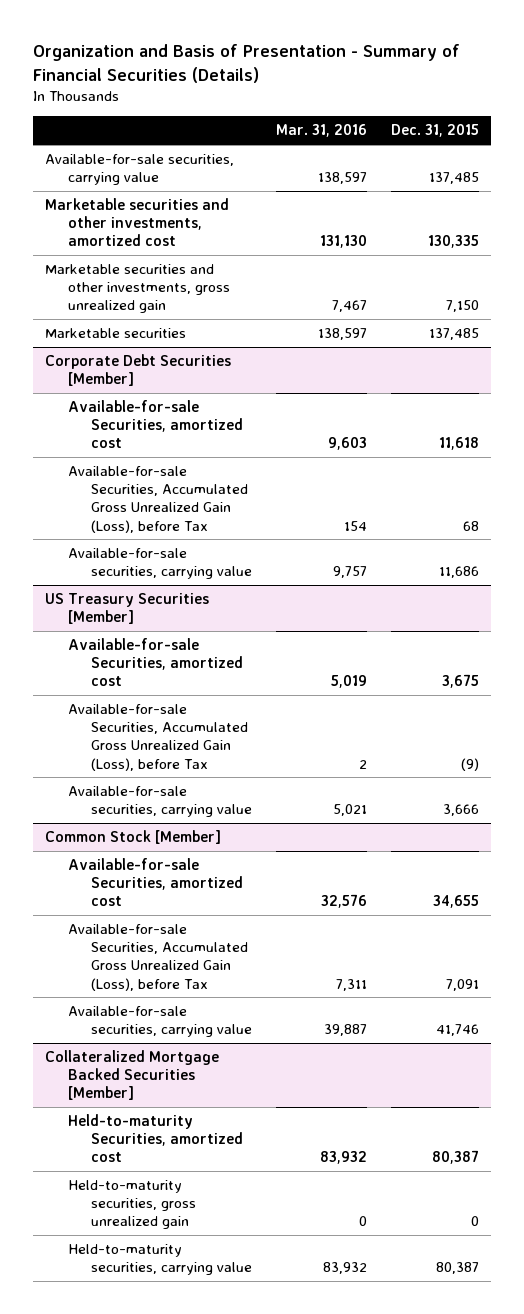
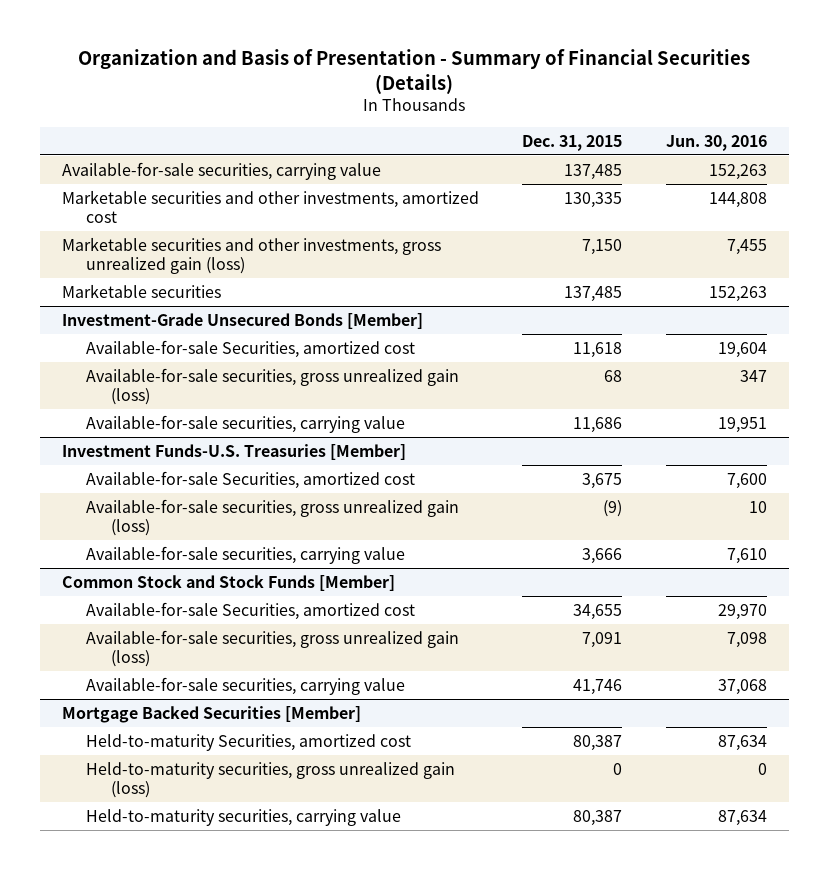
[275,124,367,138] Mar. 31, 2016 -> none
none -> [665,134,767,151] Jun. 30, 2016
[45,264,231,314] Marketable securities and other investments, gross unrealized gain -> [61,236,441,274] Marketable securities and other investments, gross unrealized gain (loss)
[45,354,232,387] Corporate Debt Securities [Member] -> [61,312,423,329] Investment-Grade Unsecured Bonds [Member]
[68,466,248,533] Available-for-sale Securities, Accumulated Gross Unrealized Gain (Loss), before Tax -> [86,367,460,405] Available-for-sale securities, gross unrealized gain (loss)
[45,593,210,625] US Treasury Securities [Member] -> [61,443,406,460] Investment Funds-U.S. Treasuries [Member]
[68,704,248,771] Available-for-sale Securities, Accumulated Gross Unrealized Gain (Loss), before Tax -> [86,498,460,536] Available-for-sale securities, gross unrealized gain (loss)
[45,830,222,845] Common Stock [Member] -> [61,574,395,591] Common Stock and Stock Funds [Member]
[68,924,248,991] Available-for-sale Securities, Accumulated Gross Unrealized Gain (Loss), before Tax -> [86,629,460,667] Available-for-sale securities, gross unrealized gain (loss)
[45,1050,220,1101] Collateralized Mortgage Backed Securities [Member] -> [61,705,361,723] Mortgage Backed Securities [Member]
[68,1180,196,1230] Held-to-maturity securities, gross unrealized gain -> [86,761,456,798] Held-to-maturity securities, gross unrealized gain (loss)

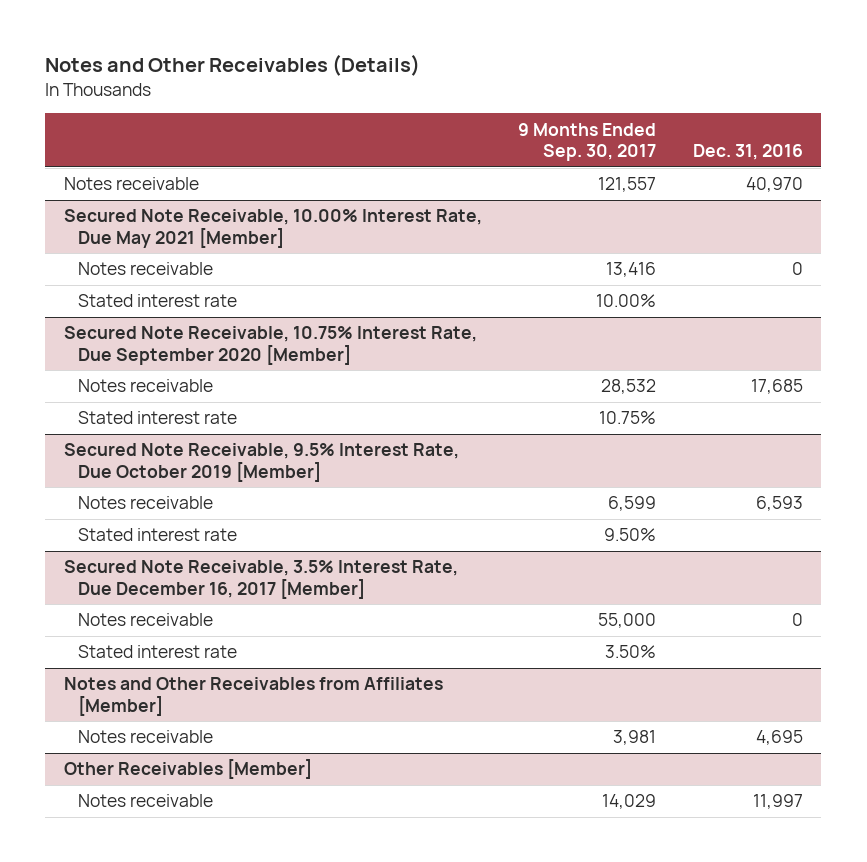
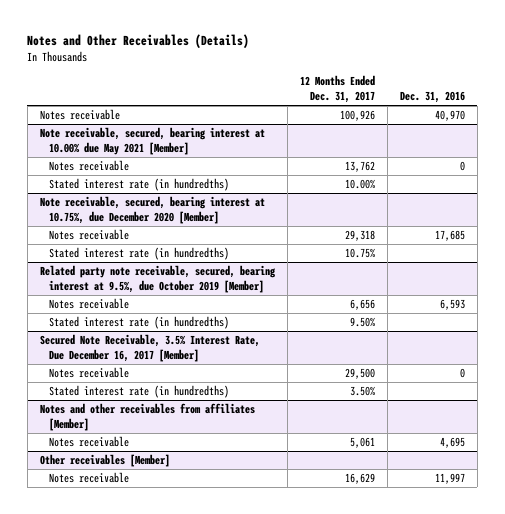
[518,122,657,162] 9 Months Ended Sep. 30, 2017 -> none
none -> [299,75,375,104] 12 Months Ended Dec. 31, 2017
[63,209,482,248] Secured Note Receivable, 10.00% Interest Rate, Due May 2021 [Member] -> [39,127,265,155] Note receivable, secured, bearing interest at 10.00% due May 2021 [Member]
[77,294,237,308] Stated interest rate -> [48,178,229,192] Stated interest rate (in hundredths)
[63,326,477,365] Secured Note Receivable, 10.75% Interest Rate, Due September 2020 [Member] -> [39,196,265,224] Note receivable, secured, bearing interest at 10.75%, due December 2020 [Member]
[77,411,237,425] Stated interest rate -> [48,247,229,261] Stated interest rate (in hundredths)
[63,443,459,482] Secured Note Receivable, 9.5% Interest Rate, Due October 2019 [Member] -> [39,265,276,293] Related party note receivable, secured, bearing interest at 9.5%, due October 2019 [Member]
[77,528,237,542] Stated interest rate -> [48,316,229,330] Stated interest rate (in hundredths)
[77,645,237,659] Stated interest rate -> [48,385,229,399] Stated interest rate (in hundredths)
[63,677,443,716] Notes and Other Receivables from Affiliates [Member] -> [39,403,255,431] Notes and other receivables from affiliates [Member]
[63,759,312,780] Other Receivables [Member] -> [39,454,170,468] Other receivables [Member]

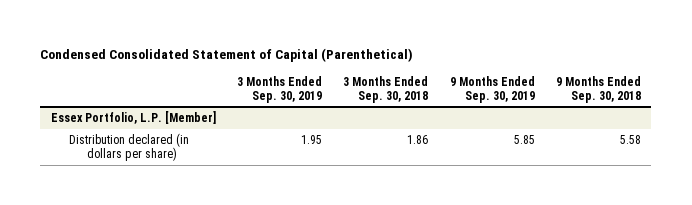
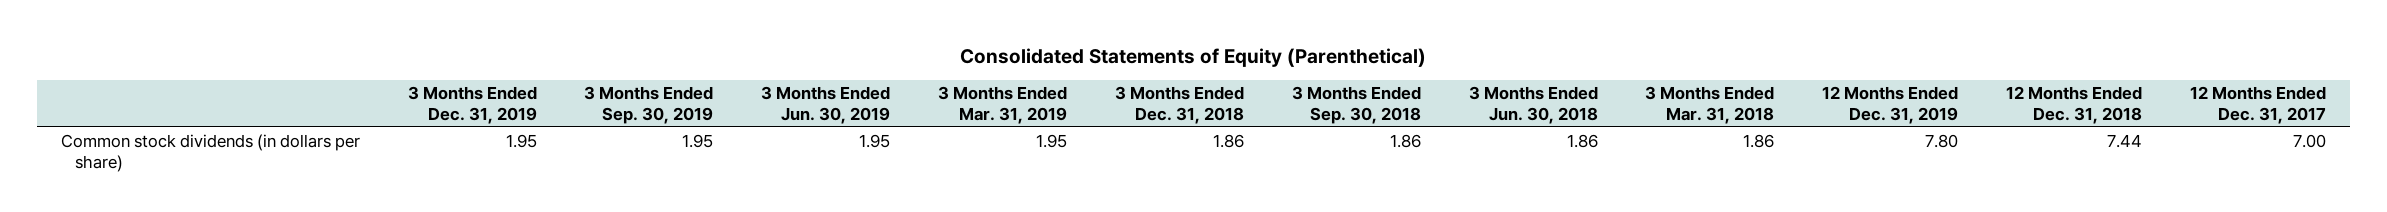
[40,47,414,62] Condensed Consolidated Statement of Capital (Parenthetical) -> [960,48,1427,68] Consolidated Statements of Equity (Parenthetical)
[449,75,535,103] 9 Months Ended Sep. 30, 2019 -> none
[555,75,641,103] 9 Months Ended Sep. 30, 2018 -> none
none -> [407,86,537,124] 3 Months Ended Dec. 31, 2019
none -> [761,86,891,124] 3 Months Ended Jun. 30, 2019
none -> [938,86,1068,124] 3 Months Ended Mar. 31, 2019
none -> [1114,86,1244,124] 3 Months Ended Dec. 31, 2018
none -> [1468,86,1598,124] 3 Months Ended Jun. 30, 2018
none -> [1645,86,1775,124] 3 Months Ended Mar. 31, 2018
none -> [1822,86,1959,124] 12 Months Ended Dec. 31, 2019
none -> [2006,86,2143,124] 12 Months Ended Dec. 31, 2018
none -> [2190,86,2327,124] 12 Months Ended Dec. 31, 2017
[50,111,216,125] Essex Portfolio, L.P. [Member] -> none
[68,133,189,162] Distribution declared (in dollars per share) -> [60,134,360,172] Common stock dividends (in dollars per share)

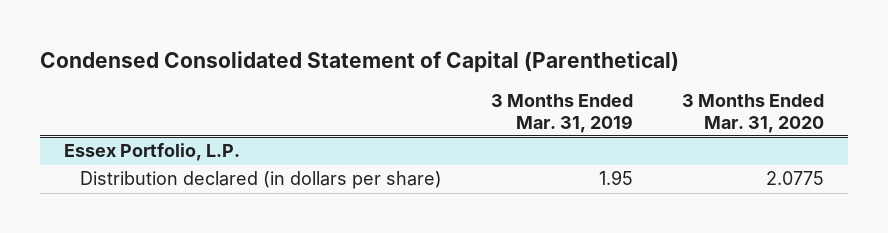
[960,48,1427,68] Consolidated Statements of Equity (Parenthetical) -> [39,51,679,74] Condensed Consolidated Statement of Capital (Parenthetical)
[407,86,537,124] 3 Months Ended Dec. 31, 2019 -> none
[584,86,714,124] 3 Months Ended Sep. 30, 2019 -> none
[761,86,891,124] 3 Months Ended Jun. 30, 2019 -> none
[1114,86,1244,124] 3 Months Ended Dec. 31, 2018 -> none
[1291,86,1421,124] 3 Months Ended Sep. 30, 2018 -> none
[1468,86,1598,124] 3 Months Ended Jun. 30, 2018 -> none
[1645,86,1775,124] 3 Months Ended Mar. 31, 2018 -> none
[1822,86,1959,124] 12 Months Ended Dec. 31, 2019 -> none
[2006,86,2143,124] 12 Months Ended Dec. 31, 2018 -> none
[2190,86,2327,124] 12 Months Ended Dec. 31, 2017 -> none
none -> [681,93,824,133] 3 Months Ended Mar. 31, 2020
none -> [64,143,241,162] Essex Portfolio, L.P.
[60,134,360,172] Common stock dividends (in dollars per share) -> [79,171,442,190] Distribution declared (in dollars per share)

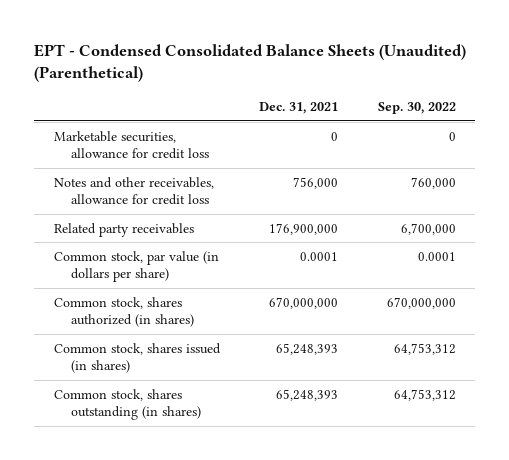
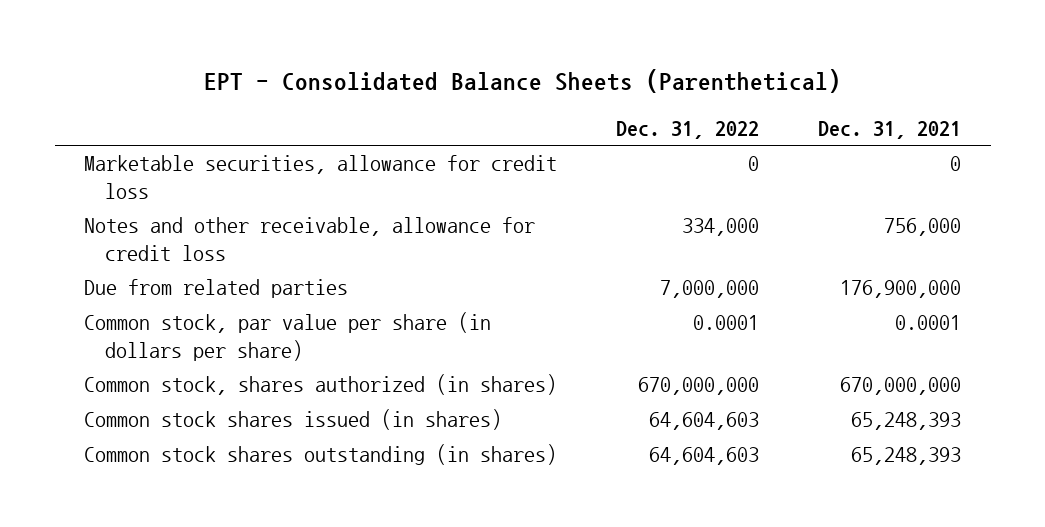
[33,43,466,83] EPT - Condensed Consolidated Balance Sheets (Unaudited) (Parenthetical) -> [203,68,841,93] EPT - Consolidated Balance Sheets (Parenthetical)
[377,102,456,115] Sep. 30, 2022 -> none
none -> [616,120,760,139] Dec. 31, 2022
[53,176,214,206] Notes and other receivables, allowance for credit loss -> [84,217,536,261] Notes and other receivable, allowance for credit loss
[53,222,194,237] Related party receivables -> [84,279,349,299] Due from related parties
[53,250,219,283] Common stock, par value (in dollars per share) -> [84,312,492,361] Common stock, par value per share (in dollars per share)
[53,342,221,374] Common stock, shares issued (in shares) -> [84,409,503,431] Common stock shares issued (in shares)
[53,388,201,421] Common stock, shares outstanding (in shares) -> [84,444,558,466] Common stock shares outstanding (in shares)

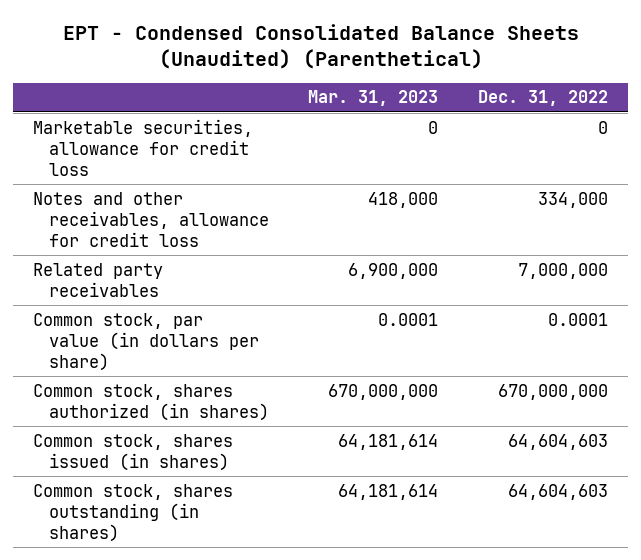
[203,68,841,93] EPT - Consolidated Balance Sheets (Parenthetical) -> [62,23,579,69] EPT - Condensed Consolidated Balance Sheets (Unaudited) (Parenthetical)
[818,120,962,139] Dec. 31, 2021 -> none
none -> [308,90,439,107] Mar. 31, 2023
[84,217,536,261] Notes and other receivable, allowance for credit loss -> [33,191,270,247] Notes and other receivables, allowance for credit loss
[84,279,349,299] Due from related parties -> [33,262,164,297] Related party receivables
[84,312,492,361] Common stock, par value per share (in dollars per share) -> [33,312,260,371] Common stock, par value (in dollars per share)
[84,409,503,431] Common stock shares issued (in shares) -> [33,433,234,471] Common stock, shares issued (in shares)
[84,444,558,466] Common stock shares outstanding (in shares) -> [33,483,234,542] Common stock, shares outstanding (in shares)

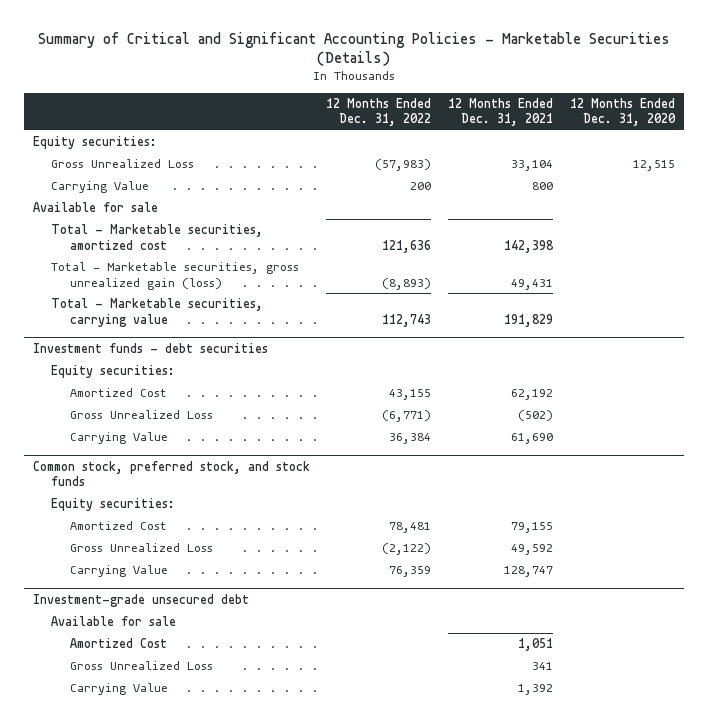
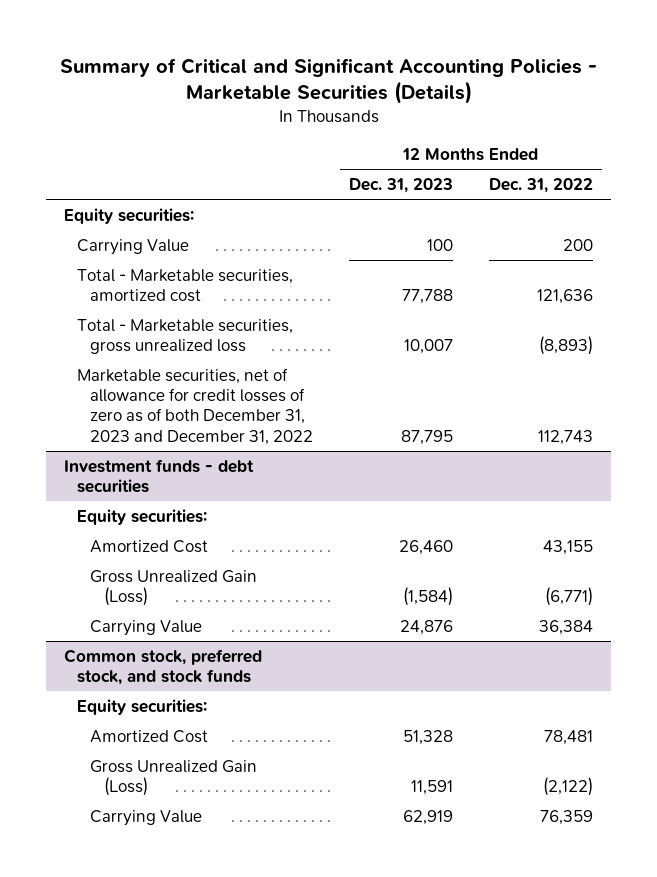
[448,98,554,127] 12 Months Ended Dec. 31, 2021 -> none
[570,98,677,127] 12 Months Ended Dec. 31, 2020 -> none
none -> [349,178,454,194] Dec. 31, 2023
[51,159,195,169] Gross Unrealized Loss -> none
[32,202,158,213] Available for sale -> none
[51,262,300,290] Total - Marketable securities, gross unrealized gain (loss) -> [77,318,294,355] Total - Marketable securities, gross unrealized loss
[51,298,264,327] Total - Marketable securities, carrying value -> [77,367,314,445] Marketable securities, net of allowance for credit losses of zero as of both December 31, 2023 and December 31, 2022
[70,410,214,420] Gross Unrealized Loss -> [90,569,258,607] Gross Unrealized Gain (Loss)
[70,543,214,553] Gross Unrealized Loss -> [90,759,258,797] Gross Unrealized Gain (Loss)
[32,593,249,607] Investment-grade unsecured debt -> none
[51,616,177,627] Available for sale -> none
[70,638,168,649] Amortized Cost -> none
[70,661,214,671] Gross Unrealized Loss -> none
[70,683,169,696] Carrying Value -> none

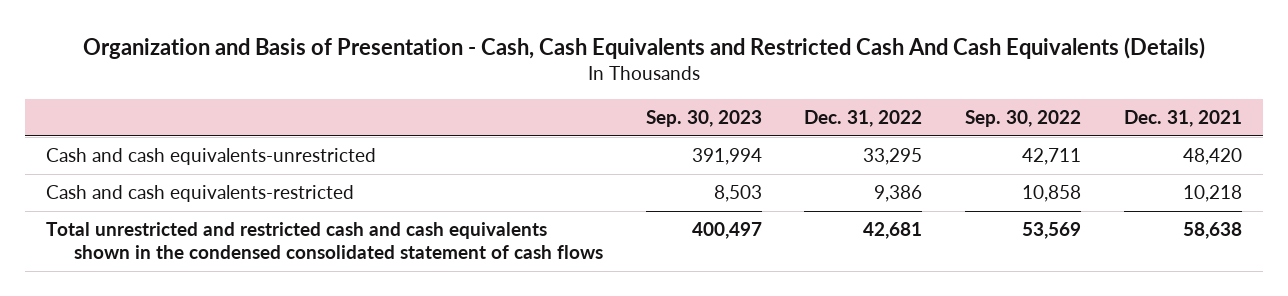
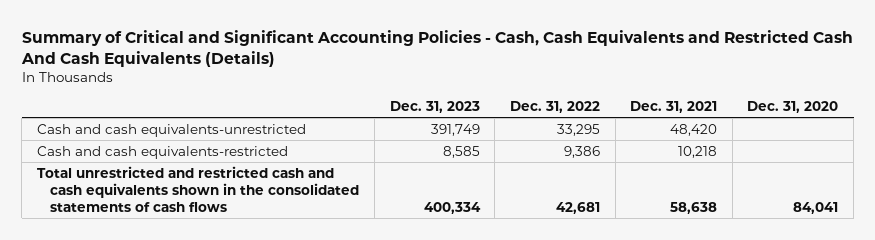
[83,36,1206,59] Organization and Basis of Presentation - Cash, Cash Equivalents and Restricted Cash And Cash Equivalents (Details) -> [20,29,853,67] Summary of Critical and Significant Accounting Policies - Cash, Cash Equivalents and Restricted Cash And Cash Equivalents (Details)
[645,110,762,128] Sep. 30, 2023 -> none
[964,110,1081,128] Sep. 30, 2022 -> none
none -> [389,101,480,114] Dec. 31, 2023
none -> [747,101,839,114] Dec. 31, 2020
[46,222,603,260] Total unrestricted and restricted cash and cash equivalents shown in the condensed consolidated statement of cash flows -> [36,165,360,212] Total unrestricted and restricted cash and cash equivalents shown in the consolidated statements of cash flows

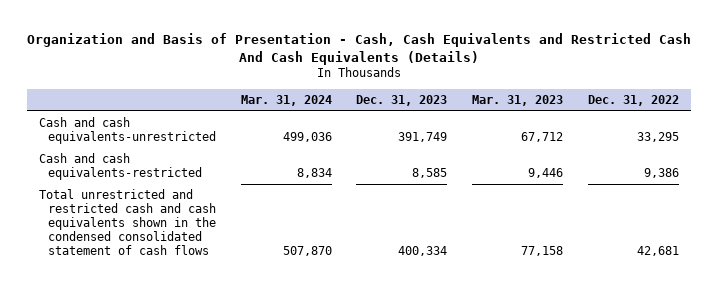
[20,29,853,67] Summary of Critical and Significant Accounting Policies - Cash, Cash Equivalents and Restricted Cash And Cash Equivalents (Details) -> [26,33,691,65] Organization and Basis of Presentation - Cash, Cash Equivalents and Restricted Cash And Cash Equivalents (Details)
[630,101,718,114] Dec. 31, 2021 -> none
[747,101,839,114] Dec. 31, 2020 -> none
none -> [240,94,332,106] Mar. 31, 2024
none -> [472,94,564,106] Mar. 31, 2023
[36,165,360,212] Total unrestricted and restricted cash and cash equivalents shown in the consolidated statements of cash flows -> [38,189,217,255] Total unrestricted and restricted cash and cash equivalents shown in the condensed consolidated statement of cash flows

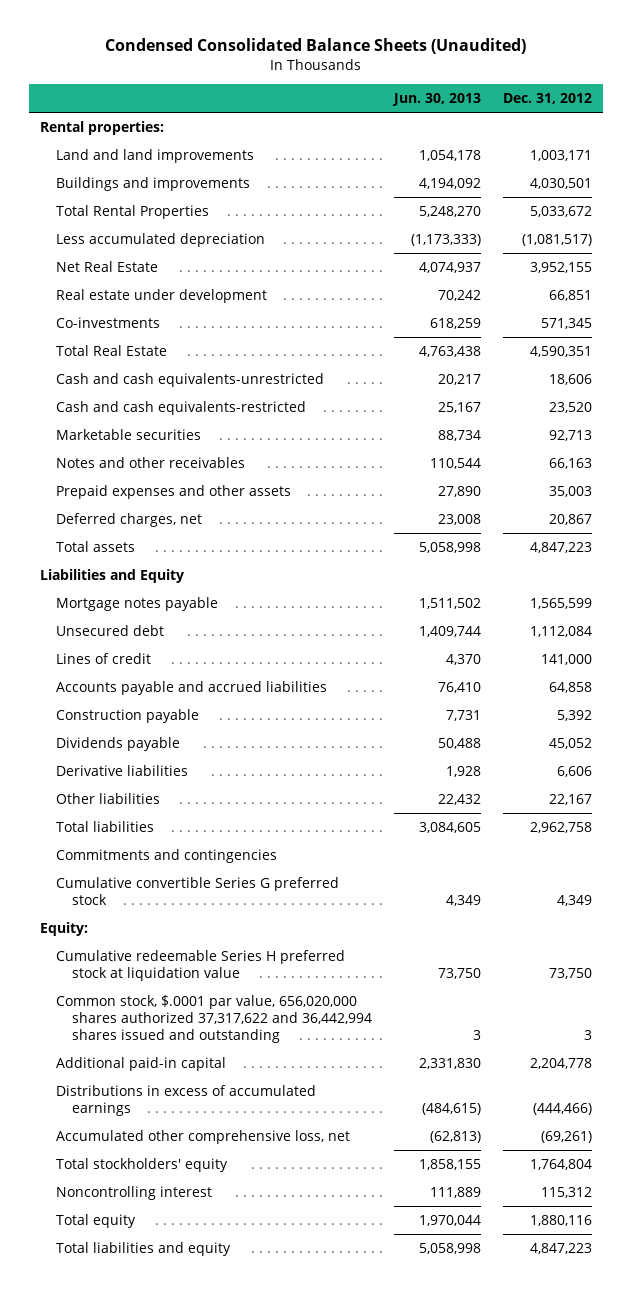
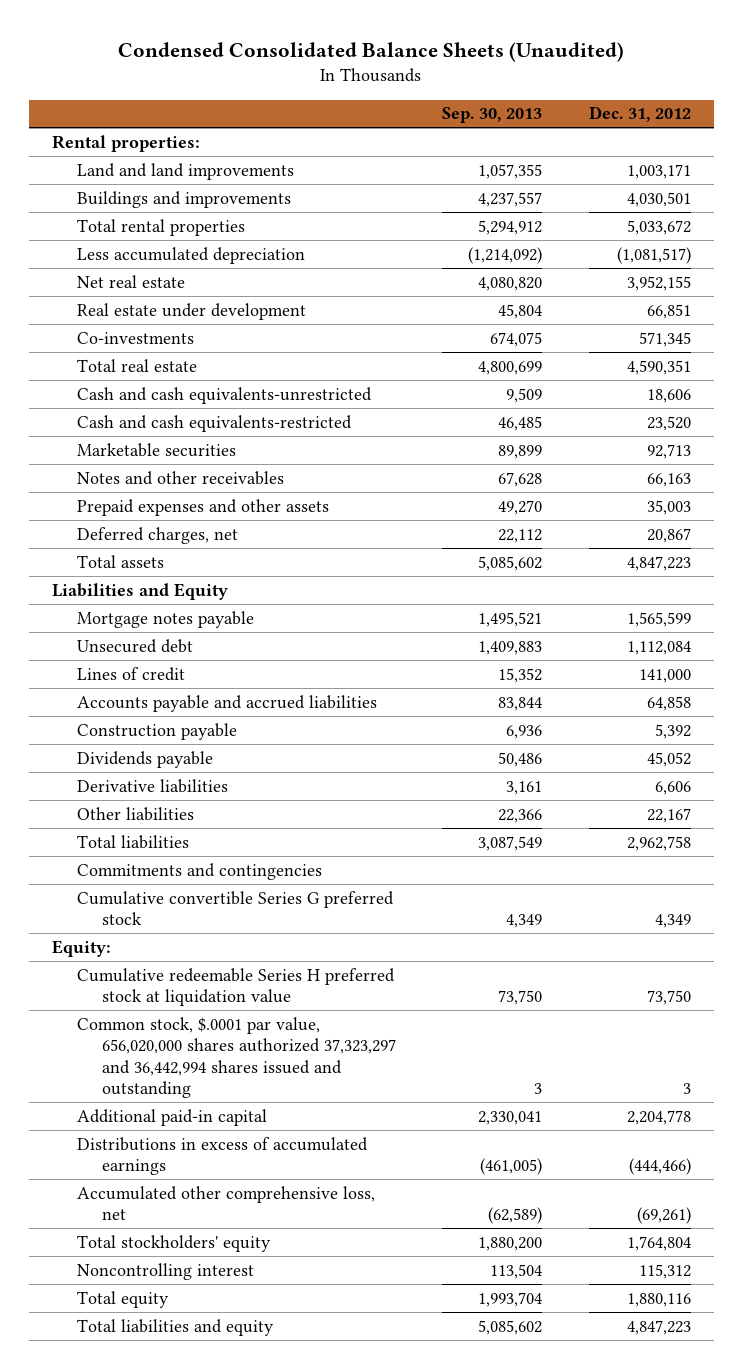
[391,93,481,107] Jun. 30, 2013 -> none
none -> [442,107,543,124] Sep. 30, 2013
[55,204,209,219] Total Rental Properties -> [77,218,246,236] Total rental properties
[55,260,158,272] Net Real Estate -> [77,274,186,288] Net real estate
[55,344,167,356] Total Real Estate -> [77,358,198,372] Total real estate
[55,994,372,1043] Common stock, $.0001 par value, 656,020,000 shares authorized 37,317,622 and 36,442,994 shares issued and outstanding -> [77,1016,397,1099] Common stock, $.0001 par value, 656,020,000 shares authorized 37,323,297 and 36,442,994 shares issued and outstanding

